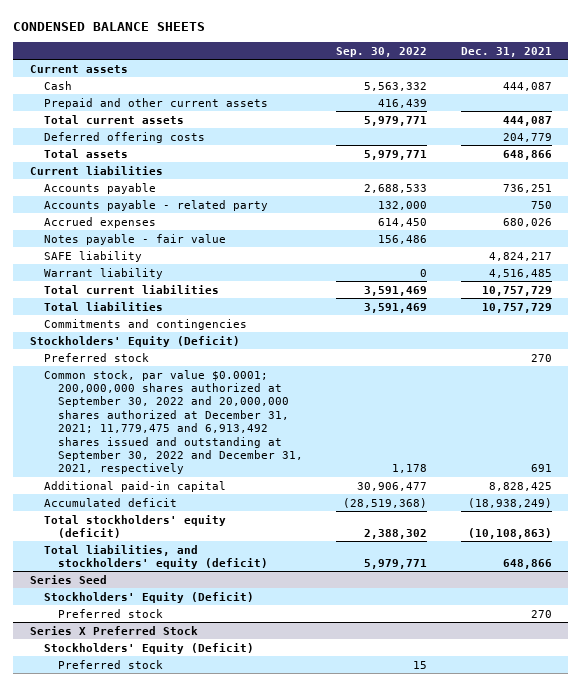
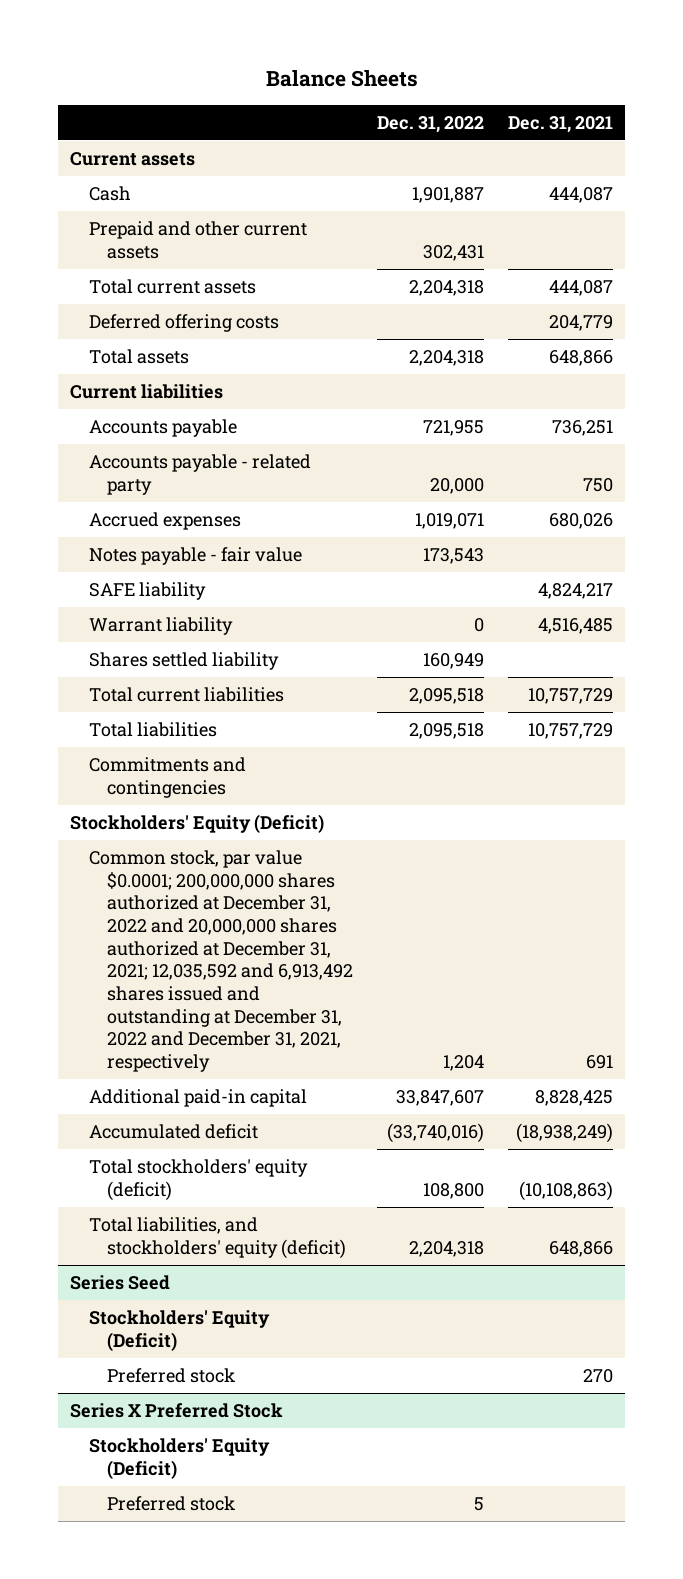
[13,21,206,31] CONDENSED BALANCE SHEETS -> [265,70,418,88] Balance Sheets
[336,46,428,57] Sep. 30, 2022 -> none
none -> [376,115,484,133] Dec. 31, 2022
none -> [88,652,279,671] Shares settled liability
[44,352,150,362] Preferred stock -> none
[44,369,304,475] Common stock, par value $0.0001; 200,000,000 shares authorized at September 30, 2022 and 20,000,000 shares authorized at December 31, 2021; 11,779,475 and 6,913,492 shares issued and outstanding at September 30, 2022 and December 31, 2021, respectively -> [88,850,353,1072] Common stock, par value $0.0001; 200,000,000 shares authorized at December 31, 2022 and 20,000,000 shares authorized at December 31, 2021; 12,035,592 and 6,913,492 shares issued and outstanding at December 31, 2022 and December 31, 2021, respectively

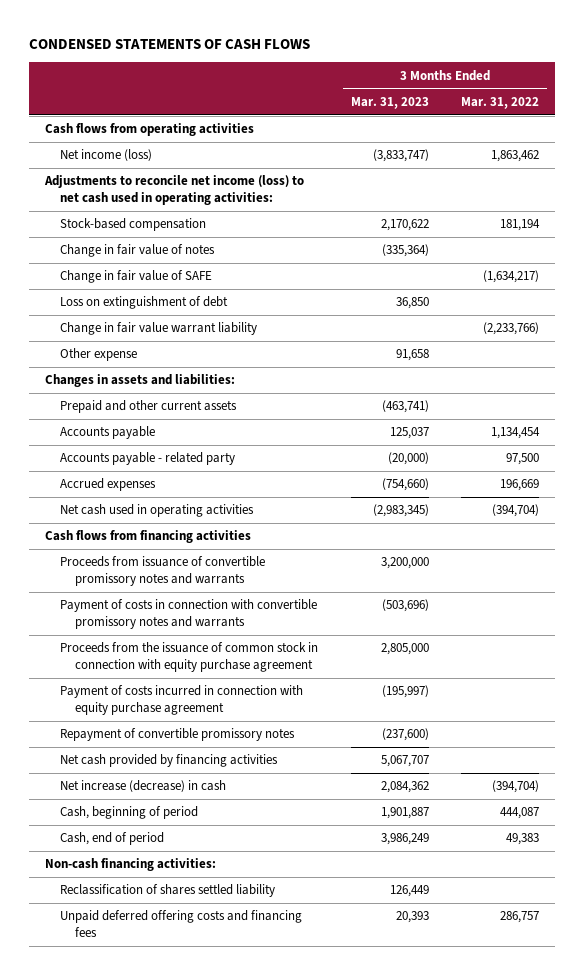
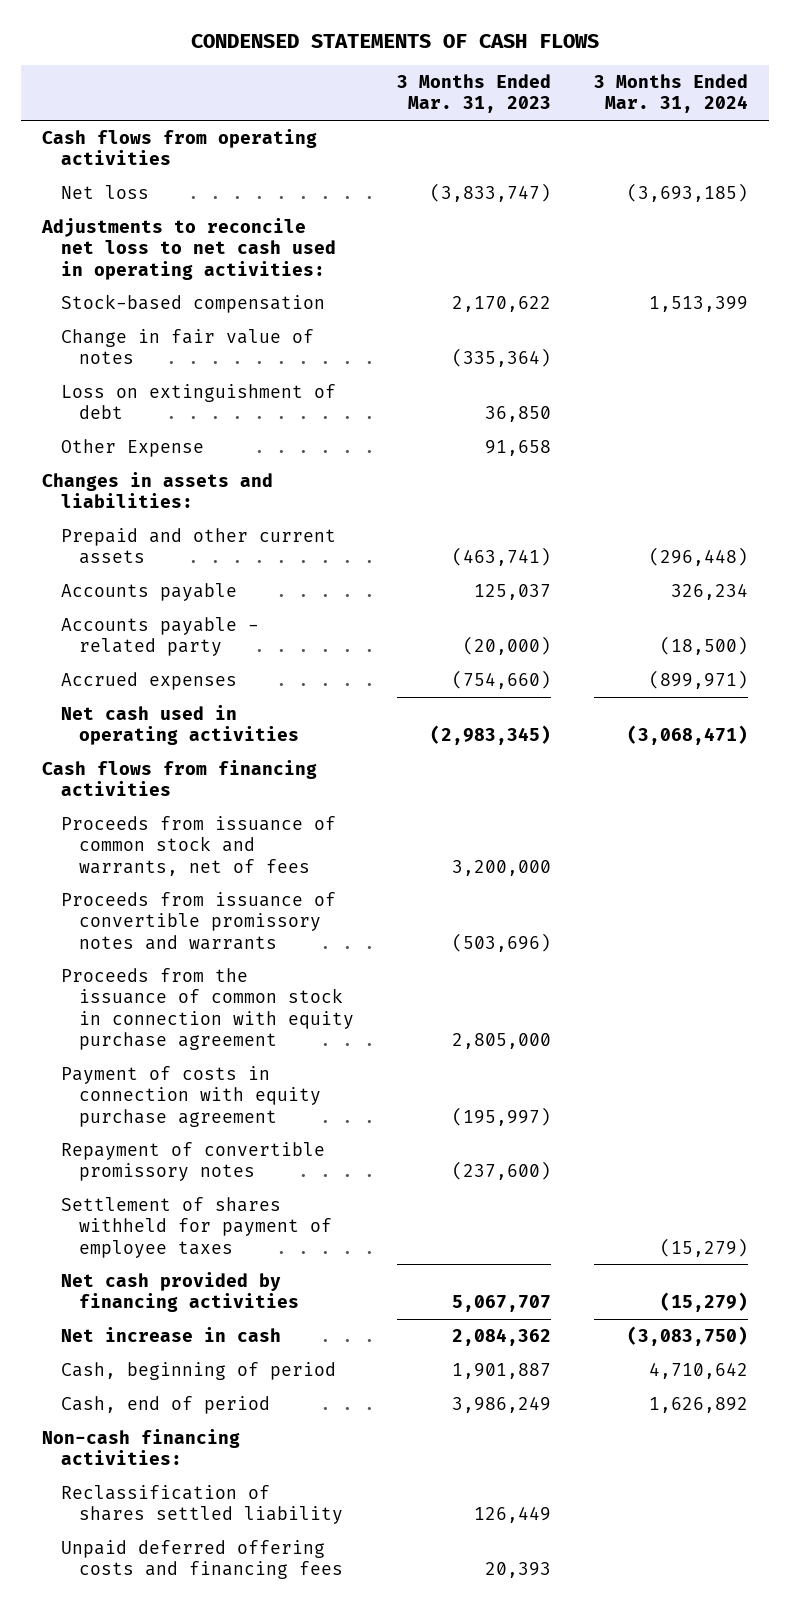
[461,96,540,109] Mar. 31, 2022 -> none
none -> [593,74,748,114] 3 Months Ended Mar. 31, 2024
[60,149,153,162] Net income (loss) -> [60,185,149,200] Net loss
[44,175,305,205] Adjustments to reconcile net income (loss) to net cash used in operating activities: -> [41,218,336,280] Adjustments to reconcile net loss to net cash used in operating activities:
[60,270,213,284] Change in fair value of SAFE -> none
[60,322,258,336] Change in fair value warrant liability -> none
[60,348,138,362] Other expense -> [60,439,204,458] Other Expense
[60,599,318,629] Payment of costs in connection with convertible promissory notes and warrants -> none
none -> [60,816,336,876] Proceeds from issuance of common stock and warrants, net of fees
[380,557,429,570] 3,200,000 -> [451,932,551,952] (503,696)
[60,685,304,715] Payment of costs incurred in connection with equity purchase agreement -> [60,1066,321,1127] Payment of costs in connection with equity purchase agreement
none -> [60,1197,332,1258] Settlement of shares withheld for payment of employee taxes
[60,780,227,793] Net increase (decrease) in cash -> [60,1327,281,1343] Net increase in cash

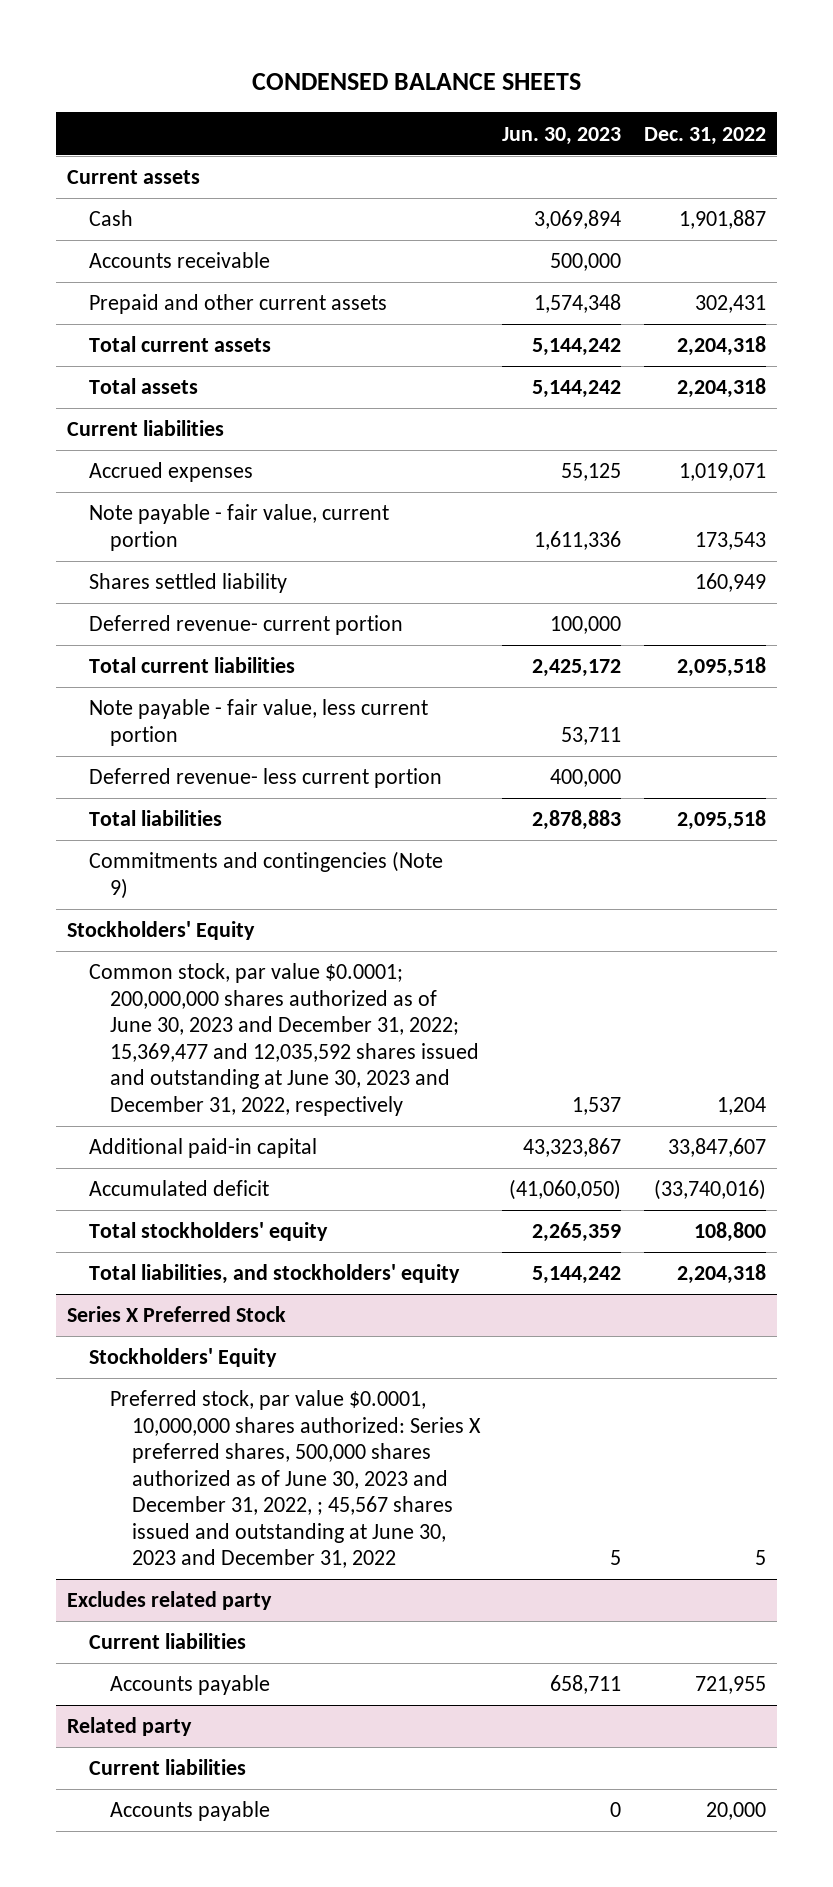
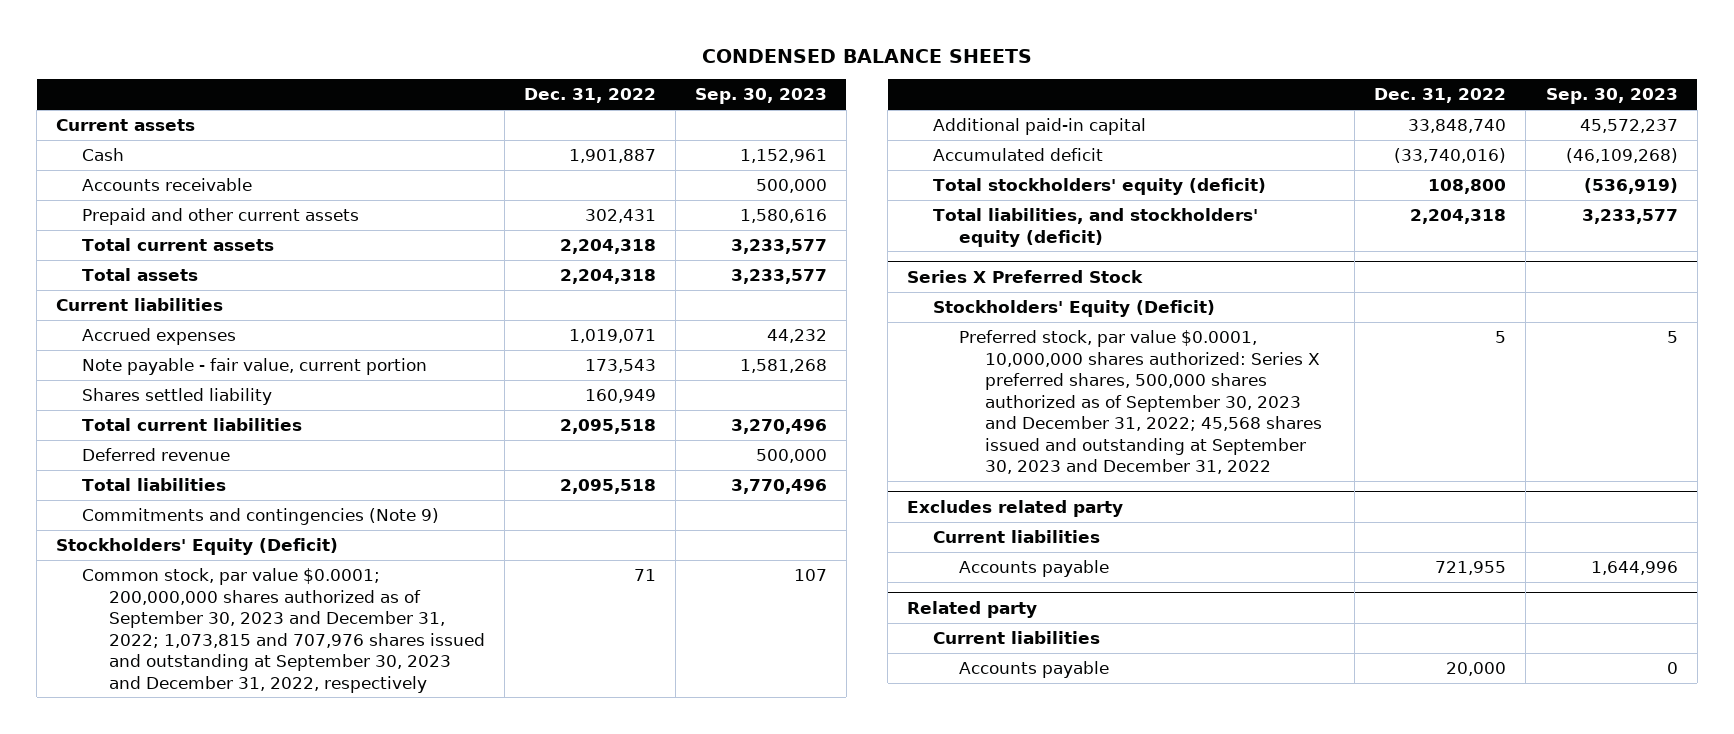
[502,126,622,145] Jun. 30, 2023 -> none
none -> [694,88,827,105] Sep. 30, 2023
[88,615,403,636] Deferred revenue- current portion -> none
[88,699,428,746] Note payable - fair value, less current portion -> none
[88,768,442,789] Deferred revenue- less current portion -> [82,447,231,461] Deferred revenue
[67,921,256,941] Stockholders' Equity -> [56,537,339,555] Stockholders' Equity (Deficit)
[88,963,480,1116] Common stock, par value $0.0001; 200,000,000 shares authorized as of June 30, 2023 and December 31, 2022; 15,369,477 and 12,035,592 shares issued and outstanding at June 30, 2023 and December 31, 2022, respectively -> [82,567,485,693] Common stock, par value $0.0001; 200,000,000 shares authorized as of September 30, 2023 and December 31, 2022; 1,073,815 and 707,976 shares issued and outstanding at September 30, 2023 and December 31, 2022, respectively
[716,1096,766,1115] 1,204 -> [633,568,656,581] 71
[667,1138,766,1158] 33,847,607 -> [1408,118,1507,133] 33,848,740
[88,1222,328,1242] Total stockholders' equity -> [933,177,1267,195] Total stockholders' equity (deficit)
[88,1264,460,1285] Total liabilities, and stockholders' equity -> [933,207,1259,247] Total liabilities, and stockholders' equity (deficit)
[88,1348,277,1368] Stockholders' Equity -> [933,299,1216,317] Stockholders' Equity (Deficit)
[110,1390,481,1569] Preferred stock, par value $0.0001, 10,000,000 shares authorized: Series X preferred shares, 500,000 shares authorized as of June 30, 2023 and December 31, 2022, ; 45,567 shares issued and outstanding at June 30, 2023 and December 31, 2022 -> [959,329,1323,475] Preferred stock, par value $0.0001, 10,000,000 shares authorized: Series X preferred shares, 500,000 shares authorized as of September 30, 2023 and December 31, 2022; 45,568 shares issued and outstanding at September 30, 2023 and December 31, 2022

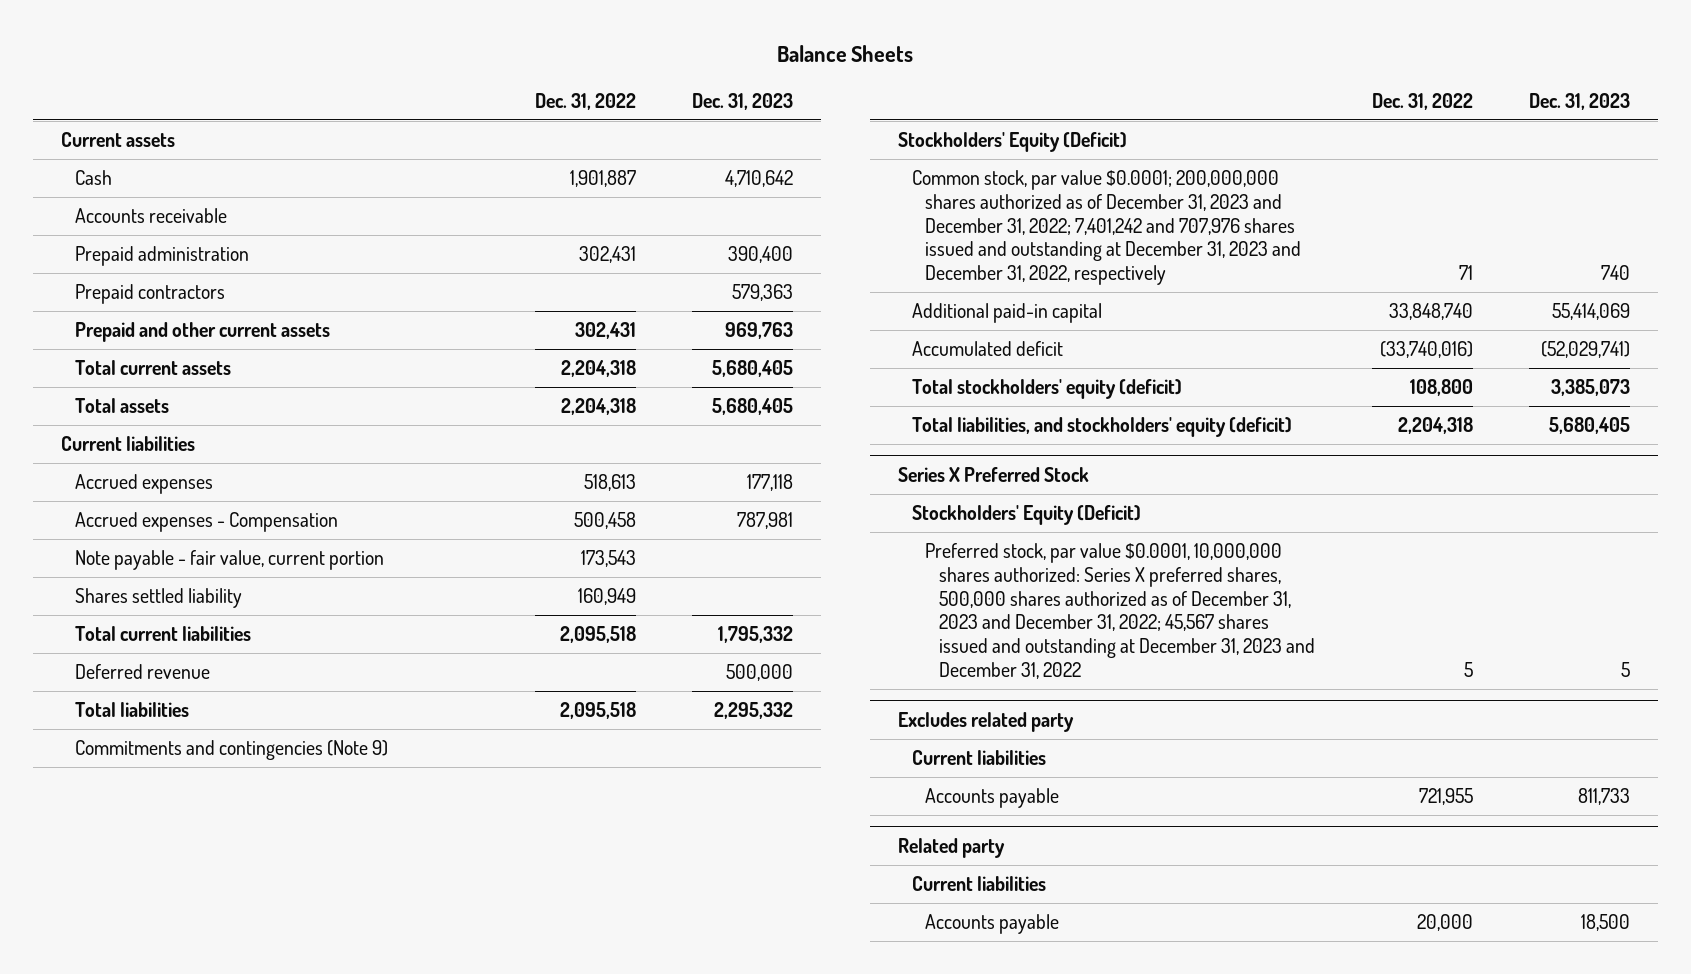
[701,48,1032,63] CONDENSED BALANCE SHEETS -> [777,45,914,63] Balance Sheets
[694,88,827,105] Sep. 30, 2023 -> none
none -> [692,92,794,110] Dec. 31, 2023
none -> [74,245,249,266] Prepaid administration
none -> [74,283,225,304] Prepaid contractors
[568,328,656,343] 1,019,071 -> [583,473,636,491] 518,613
none -> [74,511,338,532] Accrued expenses - Compensation
[82,567,485,693] Common stock, par value $0.0001; 200,000,000 shares authorized as of September 30, 2023 and December 31, 2022; 1,073,815 and 707,976 shares issued and outstanding at September 30, 2023 and December 31, 2022, respectively -> [911,169,1302,286] Common stock, par value $0.0001; 200,000,000 shares authorized as of December 31, 2023 and December 31, 2022; 7,401,242 and 707,976 shares issued and outstanding at December 31, 2023 and December 31, 2022, respectively
[959,329,1323,475] Preferred stock, par value $0.0001, 10,000,000 shares authorized: Series X preferred shares, 500,000 shares authorized as of September 30, 2023 and December 31, 2022; 45,568 shares issued and outstanding at September 30, 2023 and December 31, 2022 -> [925,542,1315,680] Preferred stock, par value $0.0001, 10,000,000 shares authorized: Series X preferred shares, 500,000 shares authorized as of December 31, 2023 and December 31, 2022; 45,567 shares issued and outstanding at December 31, 2023 and December 31, 2022

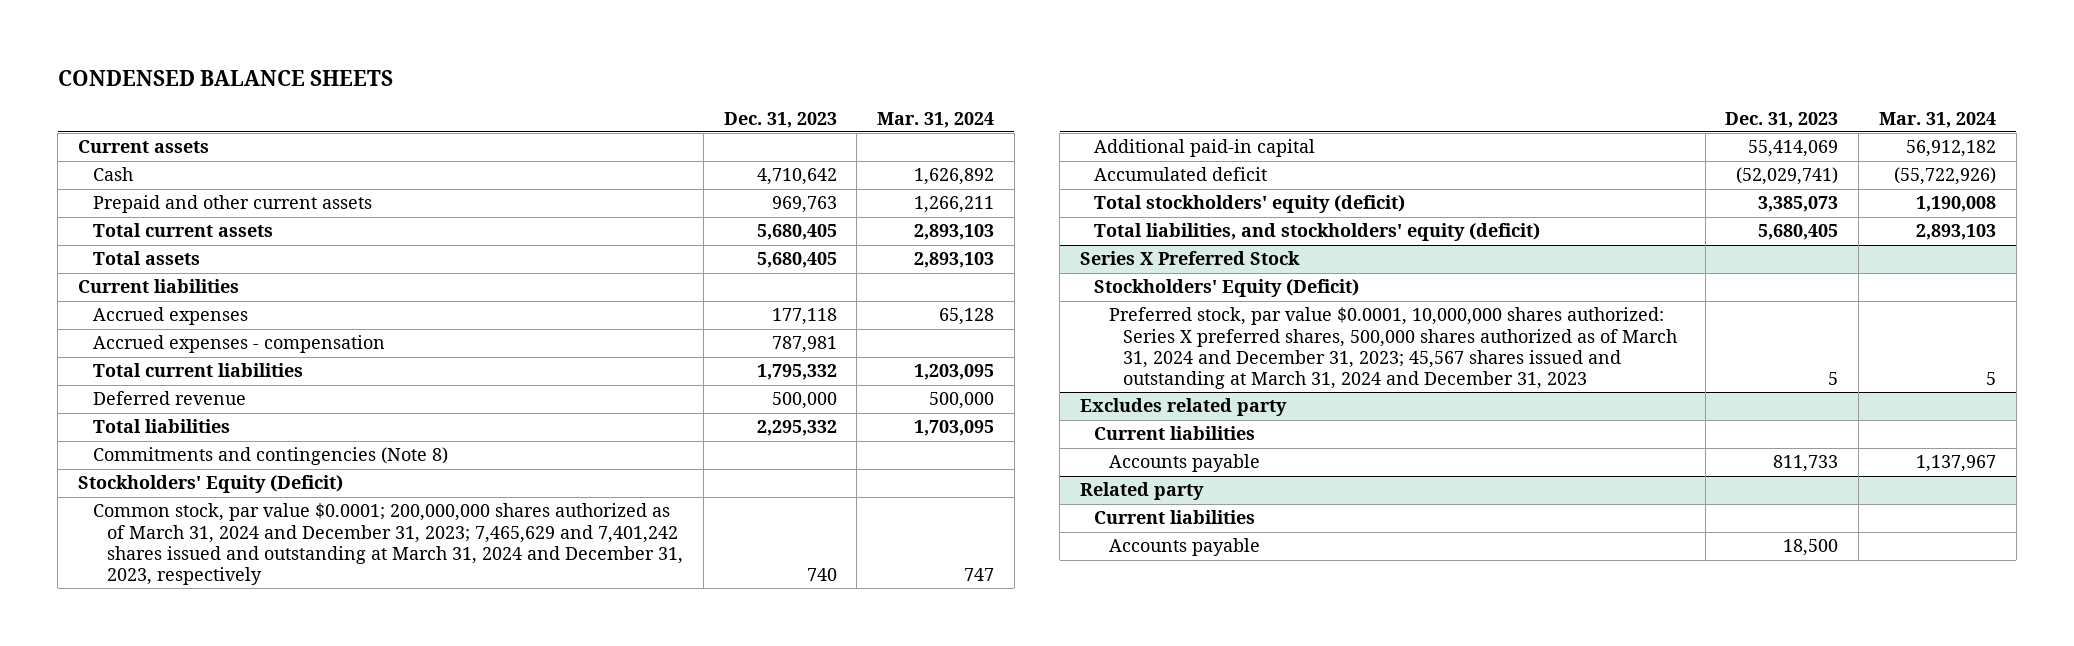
[777,45,914,63] Balance Sheets -> [57,70,393,87] CONDENSED BALANCE SHEETS
[534,92,636,110] Dec. 31, 2022 -> none
none -> [877,111,995,128] Mar. 31, 2024
[74,207,227,223] Accounts receivable -> none
[74,245,249,266] Prepaid administration -> none
[74,283,225,304] Prepaid contractors -> none
[74,549,384,570] Note payable - fair value, current portion -> none
[74,587,242,608] Shares settled liability -> none
[74,511,338,532] Accrued expenses - Compensation -> [92,335,385,354] Accrued expenses - compensation
[74,739,388,760] Commitments and contingencies (Note 9) -> [92,447,448,466] Commitments and contingencies (Note 8)
[911,169,1302,286] Common stock, par value $0.0001; 200,000,000 shares authorized as of December 31, 2023 and December 31, 2022; 7,401,242 and 707,976 shares issued and outstanding at December 31, 2023 and December 31, 2022, respectively -> [92,503,683,585] Common stock, par value $0.0001; 200,000,000 shares authorized as of March 31, 2024 and December 31, 2023; 7,465,629 and 7,401,242 shares issued and outstanding at March 31, 2024 and December 31, 2023, respectively
[925,542,1315,680] Preferred stock, par value $0.0001, 10,000,000 shares authorized: Series X preferred shares, 500,000 shares authorized as of December 31, 2023 and December 31, 2022; 45,567 shares issued and outstanding at December 31, 2023 and December 31, 2022 -> [1108,307,1678,389] Preferred stock, par value $0.0001, 10,000,000 shares authorized: Series X preferred shares, 500,000 shares authorized as of March 31, 2024 and December 31, 2023; 45,567 shares issued and outstanding at March 31, 2024 and December 31, 2023

